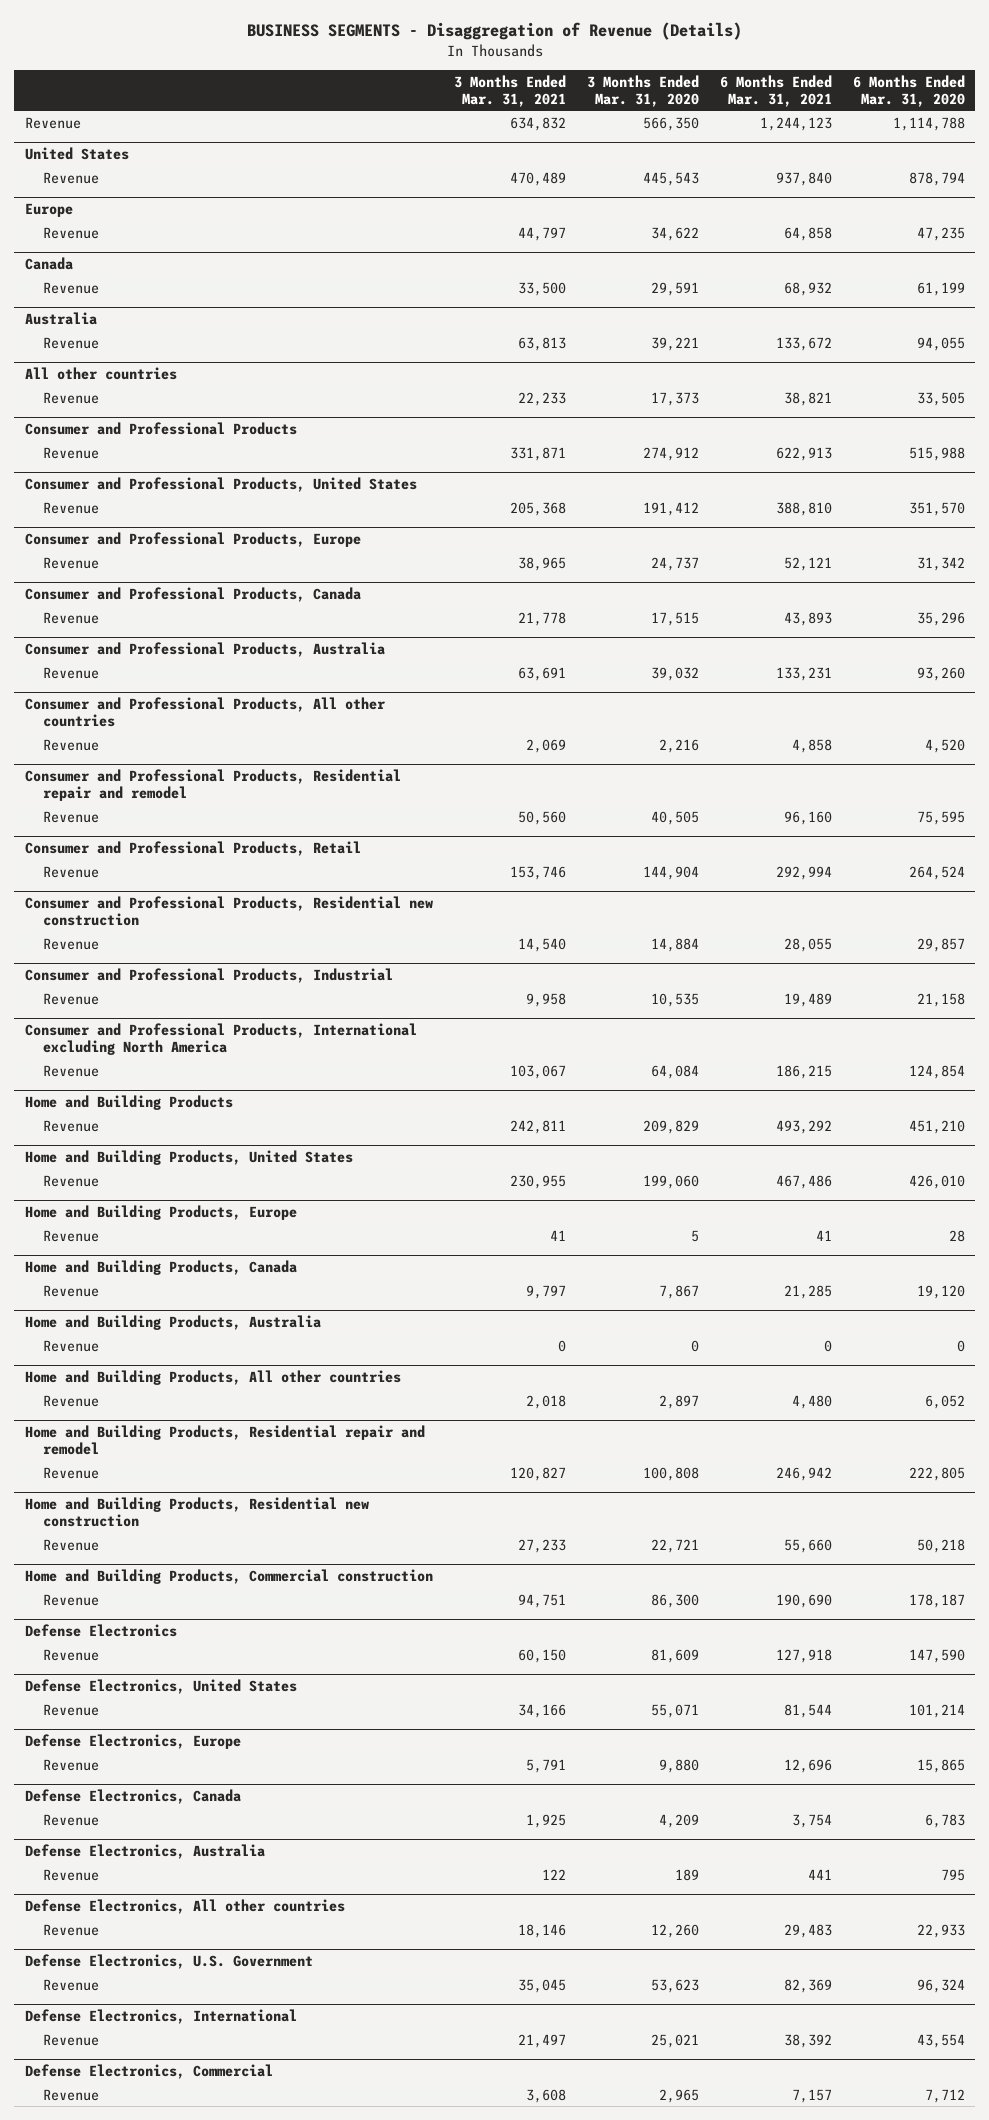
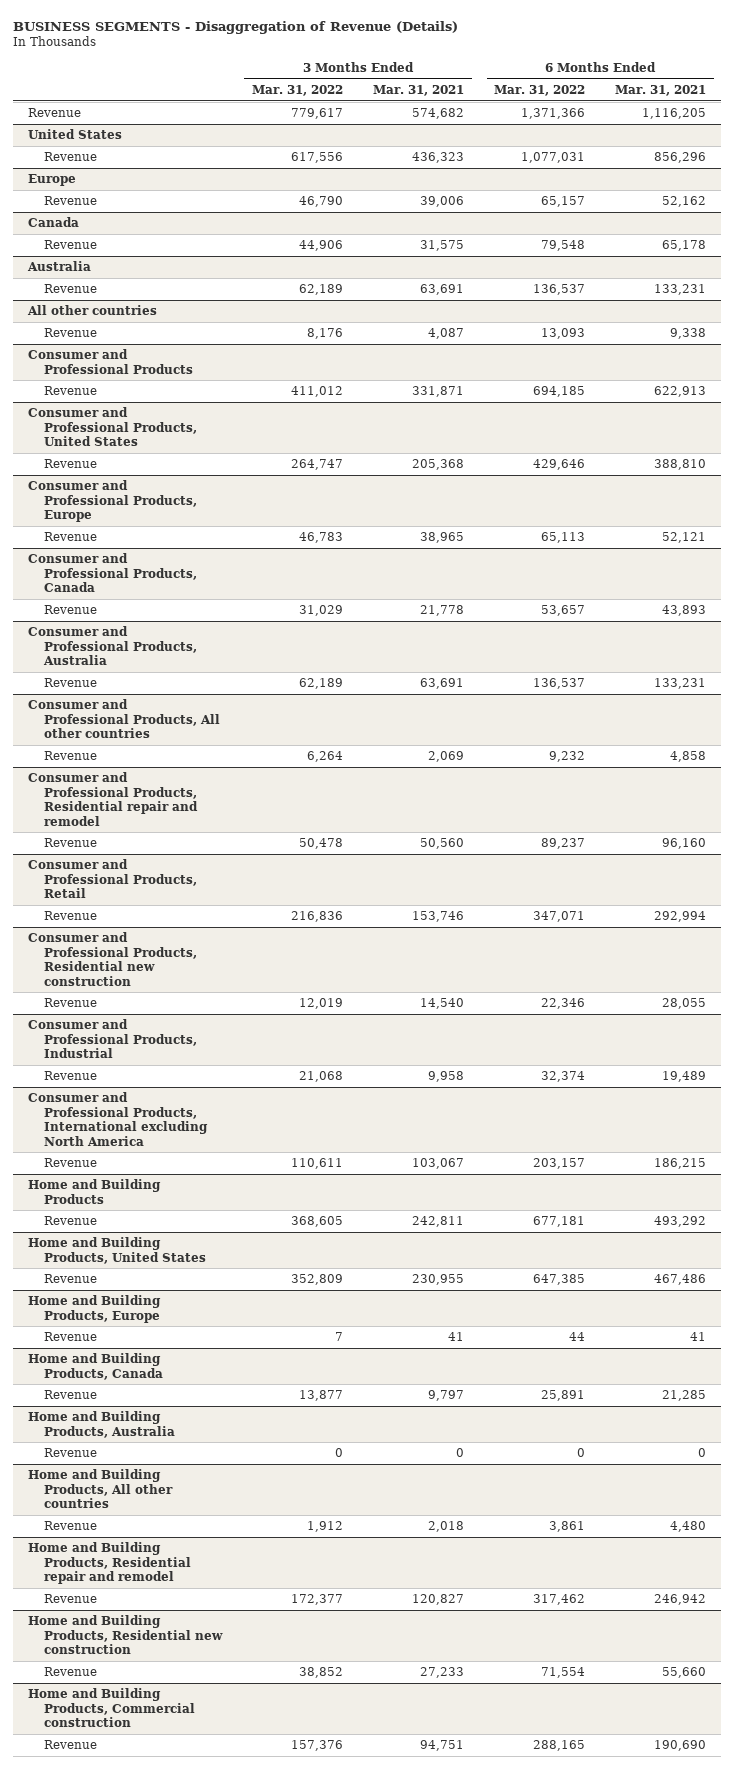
[586,74,699,107] 3 Months Ended Mar. 31, 2020 -> none
[852,74,965,107] 6 Months Ended Mar. 31, 2020 -> none
none -> [251,84,343,96] Mar. 31, 2022
none -> [494,84,586,96] Mar. 31, 2022
[509,116,566,131] 634,832 -> [412,108,465,120] 574,682
[759,116,832,131] 1,244,123 -> [642,108,707,120] 1,116,205
[509,171,566,186] 470,489 -> [412,152,465,164] 436,323
[775,171,832,186] 937,840 -> [654,152,707,164] 856,296
[517,226,566,241] 44,797 -> [420,196,465,208] 39,006
[783,226,832,241] 64,858 -> [662,196,707,208] 52,162
[517,281,566,296] 33,500 -> [420,240,465,252] 31,575
[783,281,832,296] 68,932 -> [662,240,707,252] 65,178
[517,336,566,351] 63,813 -> [420,284,465,296] 63,691
[775,336,832,351] 133,672 -> [654,284,707,296] 133,231
[517,391,566,406] 22,233 -> [428,328,465,340] 4,087
[783,391,832,406] 38,821 -> [670,328,707,340] 9,338
[24,1624,177,1638] Defense Electronics -> none
[42,1648,99,1661] Revenue -> none
[24,1679,297,1695] Defense Electronics, United States -> none
[42,1703,99,1716] Revenue -> none
[24,1734,241,1750] Defense Electronics, Europe -> none
[42,1758,99,1771] Revenue -> none
[24,1789,241,1805] Defense Electronics, Canada -> none
[42,1813,99,1826] Revenue -> none
[24,1844,265,1860] Defense Electronics, Australia -> none
[42,1868,99,1881] Revenue -> none
[24,1899,345,1915] Defense Electronics, All other countries -> none
[42,1923,99,1936] Revenue -> none
[24,1954,313,1970] Defense Electronics, U.S. Government -> none
[42,1978,99,1991] Revenue -> none
[24,2009,297,2025] Defense Electronics, International -> none
[42,2033,99,2046] Revenue -> none
[24,2064,273,2080] Defense Electronics, Commercial -> none
[42,2088,99,2101] Revenue -> none

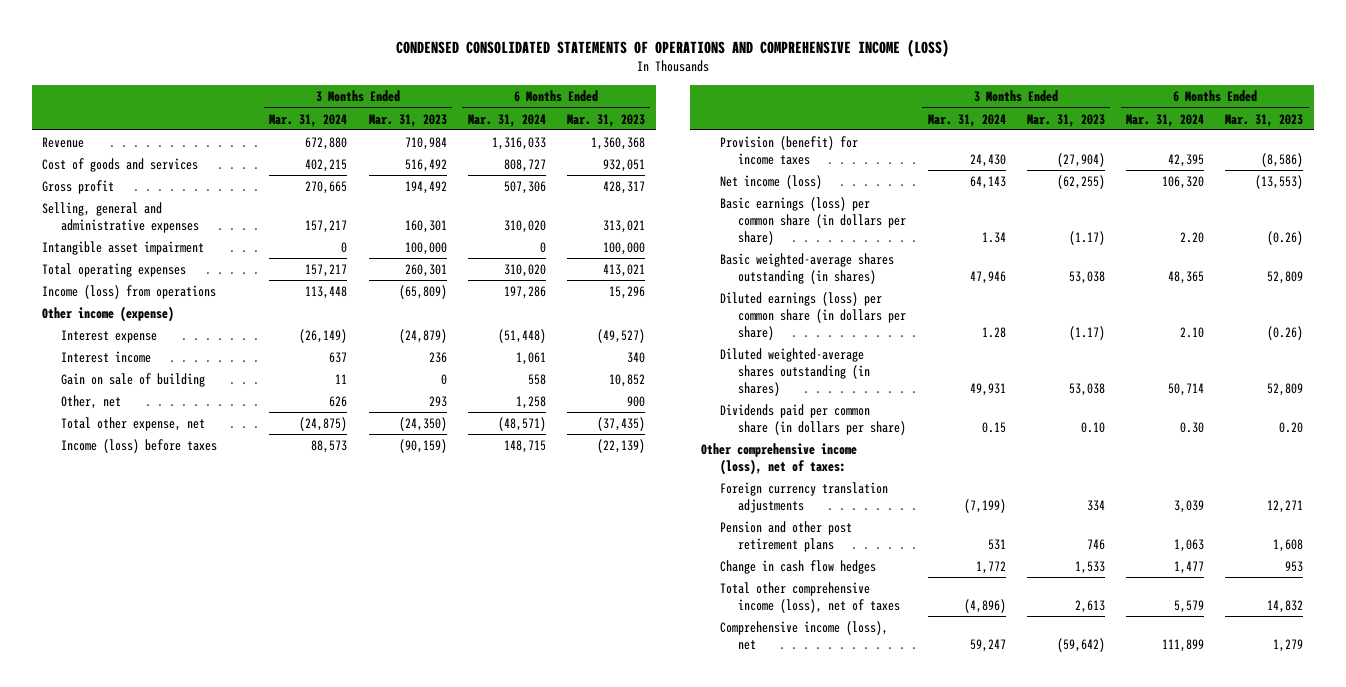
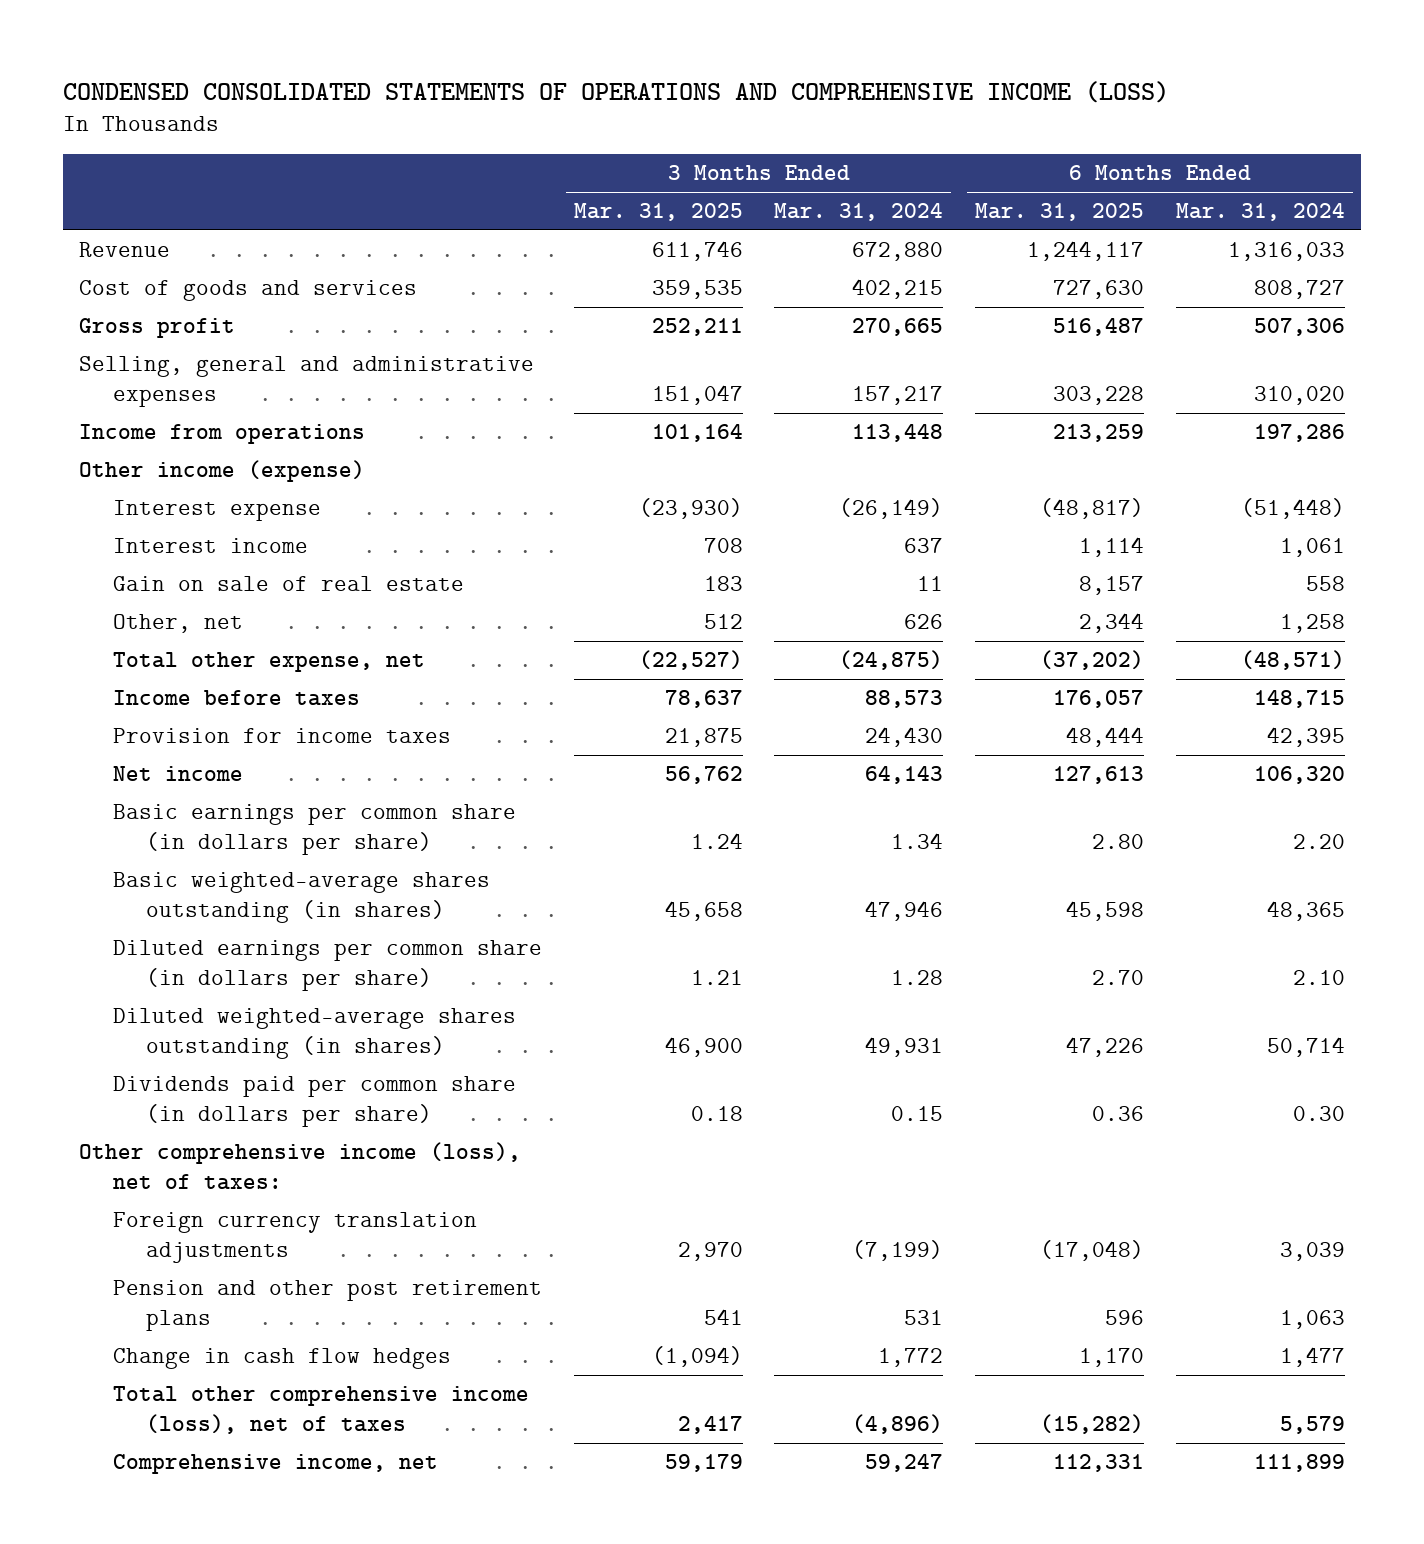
[368,113,447,127] Mar. 31, 2023 -> none
[567,113,646,127] Mar. 31, 2023 -> none
none -> [573,203,743,222] Mar. 31, 2025
none -> [975,203,1145,222] Mar. 31, 2025
[42,241,205,256] Intangible asset impairment -> none
[42,263,187,278] Total operating expenses -> none
[42,285,217,300] Income (loss) from operations -> [79,423,366,444] Income from operations
[61,373,206,388] Gain on sale of building -> [112,575,464,591] Gain on sale of real estate
[61,439,218,454] Income (loss) before taxes -> [112,689,360,706] Income before taxes
[719,136,858,165] Provision (benefit) for income taxes -> [112,727,451,743] Provision for income taxes
[719,175,822,190] Net income (loss) -> [112,765,243,781] Net income
[719,197,907,245] Basic earnings (loss) per common share (in dollars per share) -> [112,803,516,855] Basic earnings per common share (in dollars per share)
[719,292,907,340] Diluted earnings (loss) per common share (in dollars per share) -> [112,939,542,991] Diluted earnings per common share (in dollars per share)
[719,621,888,650] Comprehensive income (loss), net -> [112,1453,438,1474] Comprehensive income, net

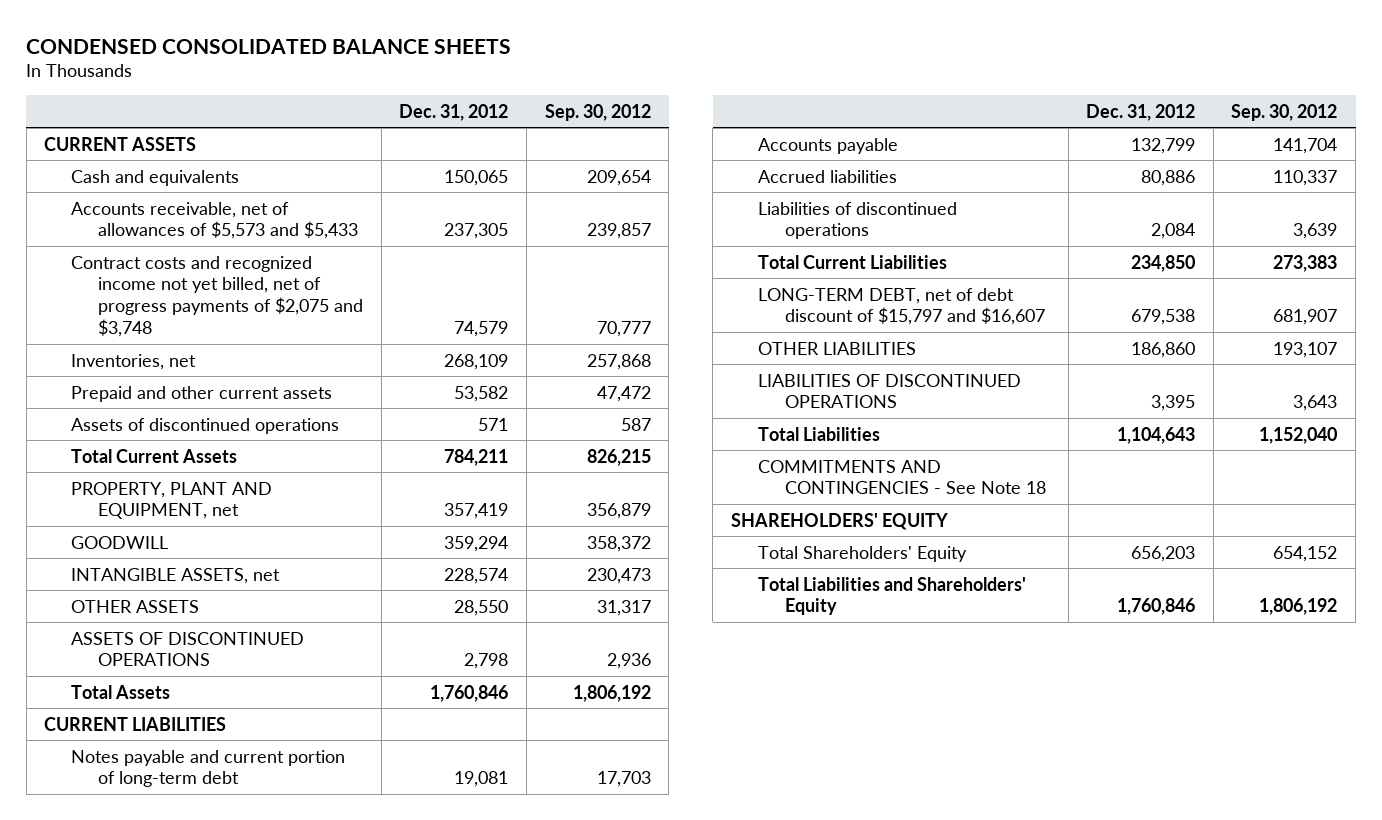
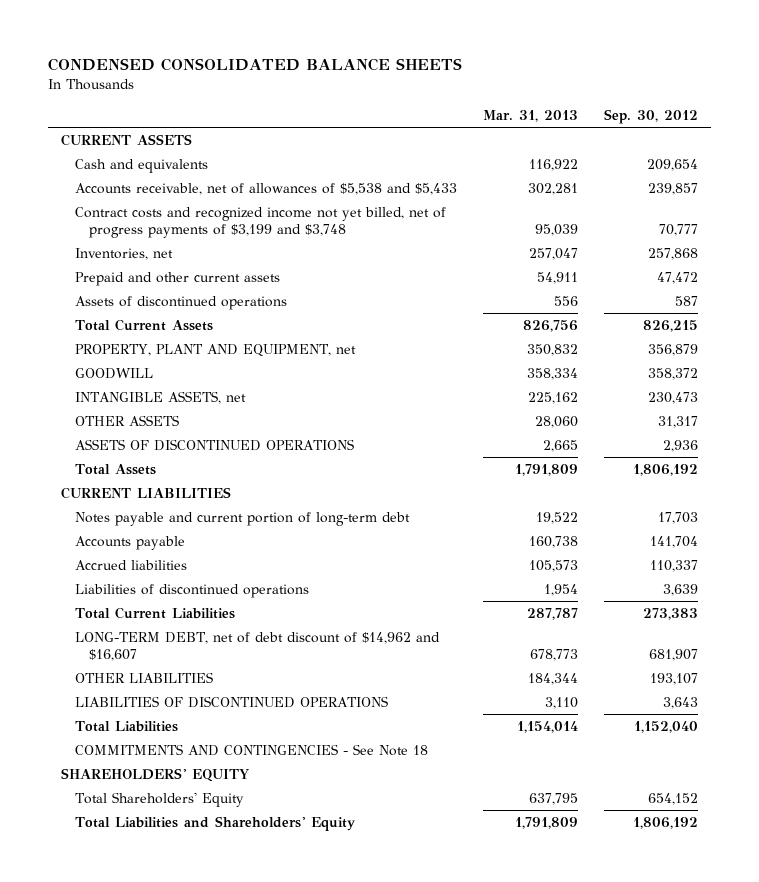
[399,103,509,121] Dec. 31, 2012 -> none
none -> [482,110,578,123] Mar. 31, 2013
[71,201,358,240] Accounts receivable, net of allowances of $5,573 and $5,433 -> [74,183,457,196] Accounts receivable, net of allowances of $5,538 and $5,433
[71,255,363,337] Contract costs and recognized income not yet billed, net of progress payments of $2,075 and $3,748 -> [74,207,446,239] Contract costs and recognized income not yet billed, net of progress payments of $3,199 and $3,748
[757,287,1045,326] LONG-TERM DEBT, net of debt discount of $15,797 and $16,607 -> [74,632,440,662] LONG-TERM DEBT, net of debt discount of $14,962 and $16,607

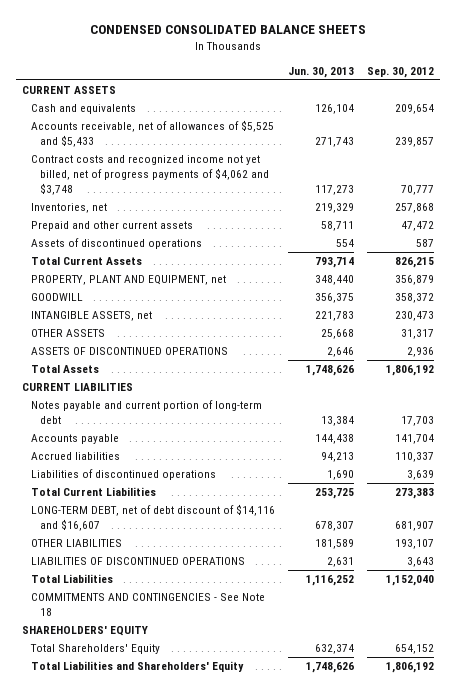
[482,110,578,123] Mar. 31, 2013 -> none
none -> [288,66,355,78] Jun. 30, 2013
[74,183,457,196] Accounts receivable, net of allowances of $5,538 and $5,433 -> [31,120,275,148] Accounts receivable, net of allowances of $5,525 and $5,433
[74,207,446,239] Contract costs and recognized income not yet billed, net of progress payments of $3,199 and $3,748 -> [31,155,270,195] Contract costs and recognized income not yet billed, net of progress payments of $4,062 and $3,748
[74,632,440,662] LONG-TERM DEBT, net of debt discount of $14,962 and $16,607 -> [31,504,276,532] LONG-TERM DEBT, net of debt discount of $14,116 and $16,607

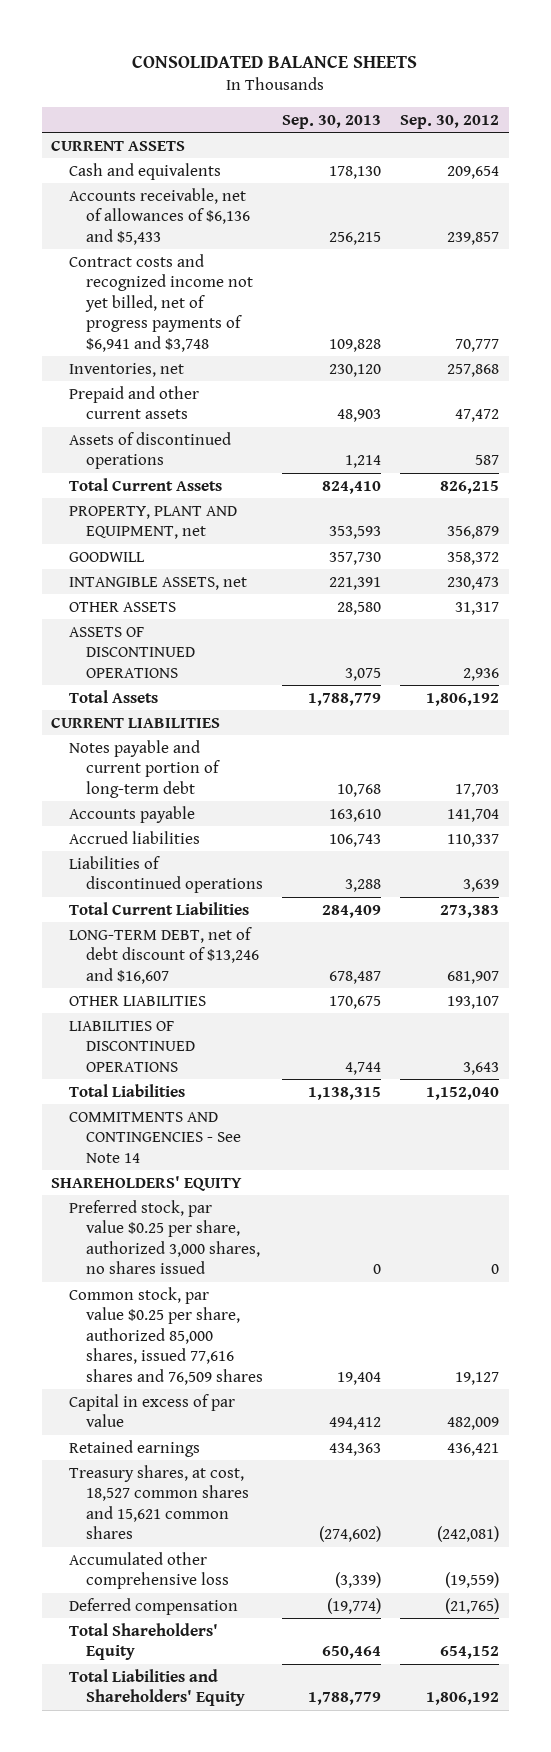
[90,25,367,35] CONDENSED CONSOLIDATED BALANCE SHEETS -> [132,54,418,68] CONSOLIDATED BALANCE SHEETS
[288,66,355,78] Jun. 30, 2013 -> none
none -> [282,114,382,129] Sep. 30, 2013
[31,120,275,148] Accounts receivable, net of allowances of $5,525 and $5,433 -> [68,187,251,245] Accounts receivable, net of allowances of $6,136 and $5,433
[31,155,270,195] Contract costs and recognized income not yet billed, net of progress payments of $4,062 and $3,748 -> [68,253,254,352] Contract costs and recognized income not yet billed, net of progress payments of $6,941 and $3,748
[31,504,276,532] LONG-TERM DEBT, net of debt discount of $14,116 and $16,607 -> [68,926,260,984] LONG-TERM DEBT, net of debt discount of $13,246 and $16,607
[31,593,266,617] COMMITMENTS AND CONTINGENCIES - See Note 18 -> [68,1111,242,1163] COMMITMENTS AND CONTINGENCIES - See Note 14
none -> [68,1199,261,1275] Preferred stock, par value $0.25 per share, authorized 3,000 shares, no shares issued
none -> [68,1286,264,1385] Common stock, par value $0.25 per share, authorized 85,000 shares, issued 77,616 shares and 76,509 shares
none -> [68,1393,235,1428] Capital in excess of par value
none -> [68,1439,200,1457] Retained earnings
none -> [68,1464,250,1540] Treasury shares, at cost, 18,527 common shares and 15,621 common shares
none -> [68,1551,230,1590] Accumulated other comprehensive loss
none -> [68,1597,238,1615] Deferred compensation

